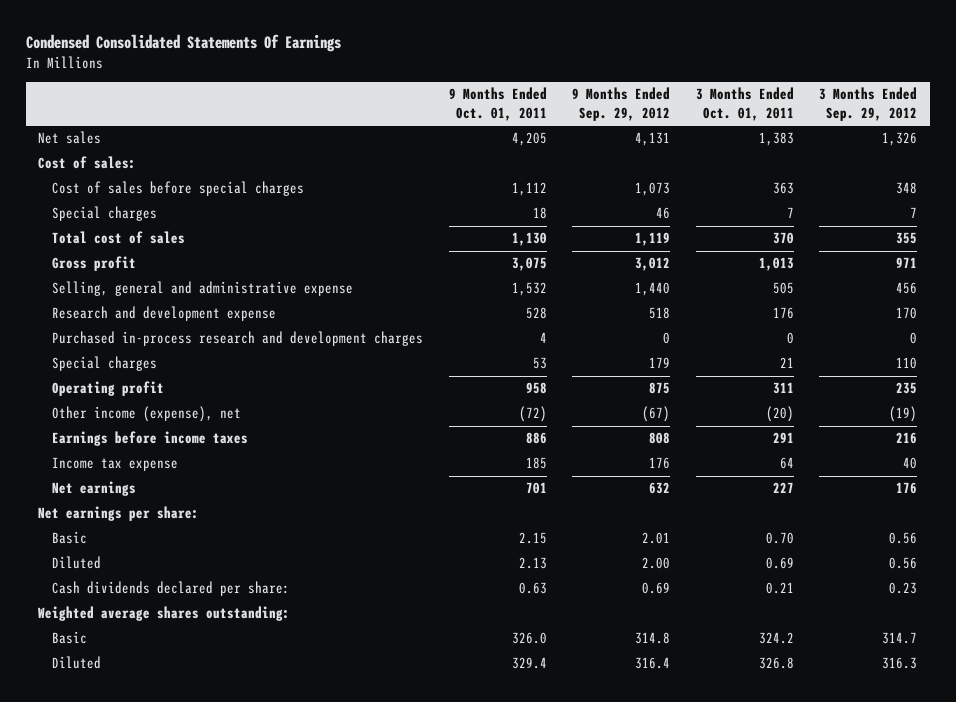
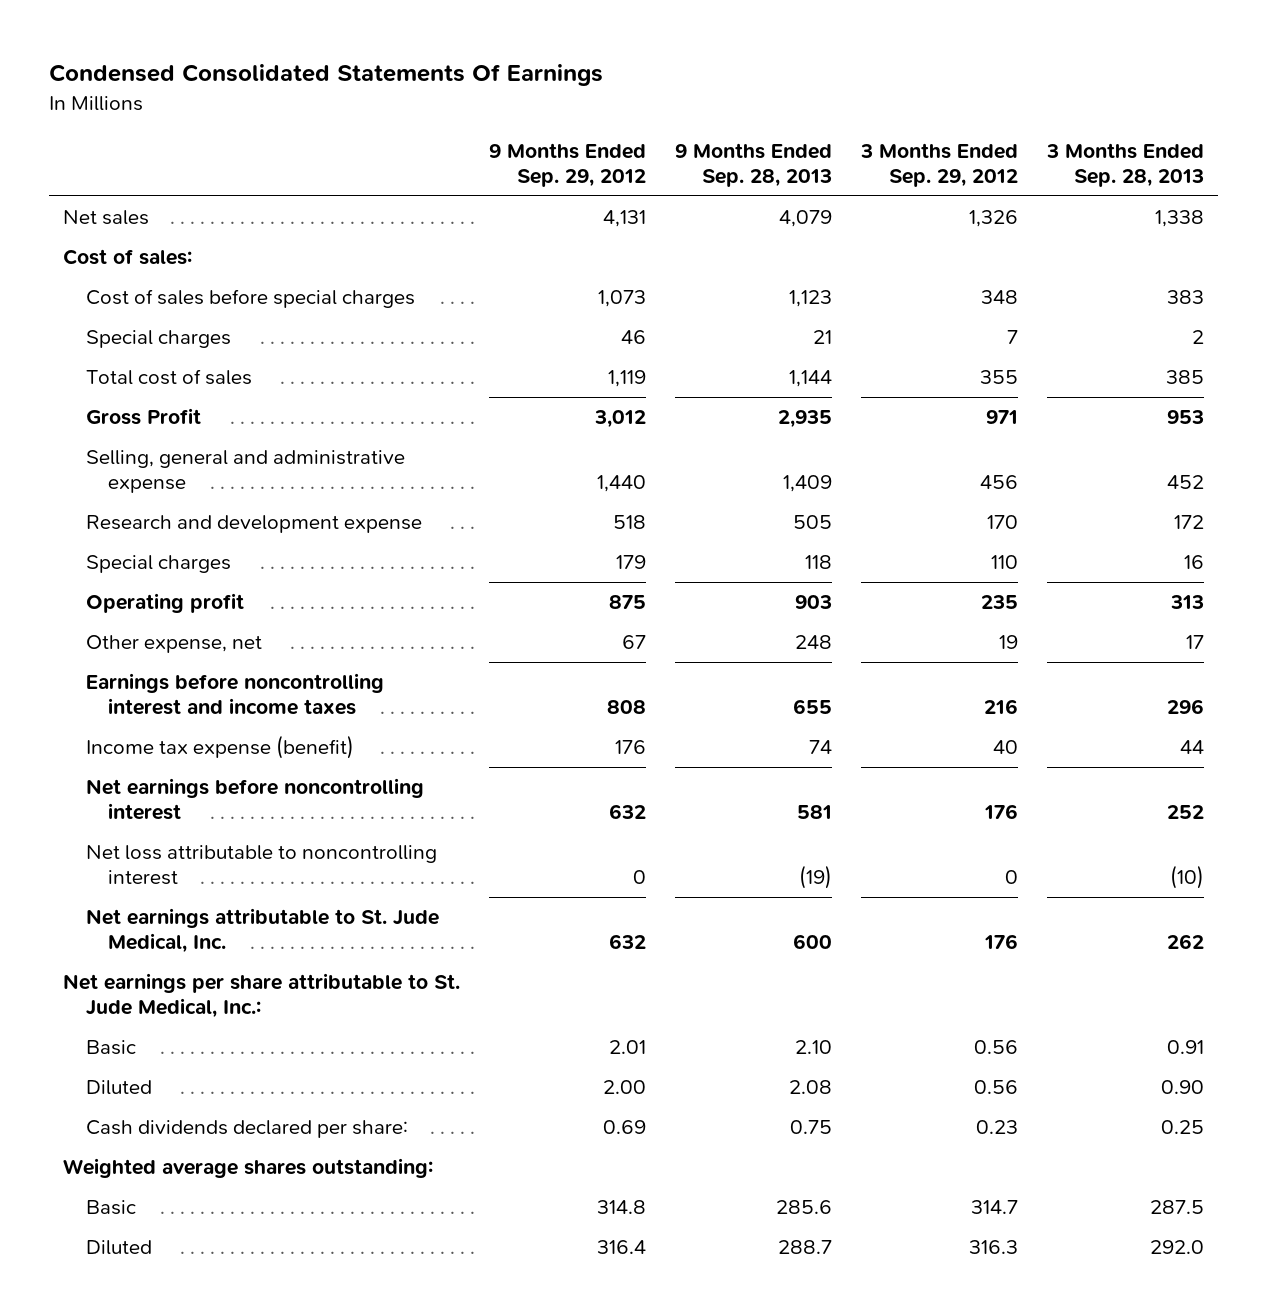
[448,87,547,121] 9 Months Ended Oct. 01, 2011 -> none
[695,87,794,121] 3 Months Ended Oct. 01, 2011 -> none
none -> [674,142,832,187] 9 Months Ended Sep. 28, 2013
none -> [1045,142,1204,187] 3 Months Ended Sep. 28, 2013
[52,256,137,272] Gross profit -> [85,408,201,426] Gross Profit
[52,331,424,347] Purchased in-process research and development charges -> none
[52,406,242,423] Other income (expense), net -> [85,635,262,654] Other expense, net
[642,406,671,423] (67) -> [622,635,647,650] 67
[889,406,918,423] (19) -> [998,635,1018,650] 19
[52,431,249,447] Earnings before income taxes -> [85,673,384,716] Earnings before noncontrolling interest and income taxes
[52,457,179,472] Income tax expense -> [85,735,354,760] Income tax expense (benefit)
none -> [85,778,424,821] Net earnings before noncontrolling interest
none -> [85,845,437,886] Net loss attributable to noncontrolling interest
[52,481,137,497] Net earnings -> [85,908,439,954] Net earnings attributable to St. Jude Medical, Inc.
[38,506,200,522] Net earnings per share: -> [63,973,461,1019] Net earnings per share attributable to St. Jude Medical, Inc.:

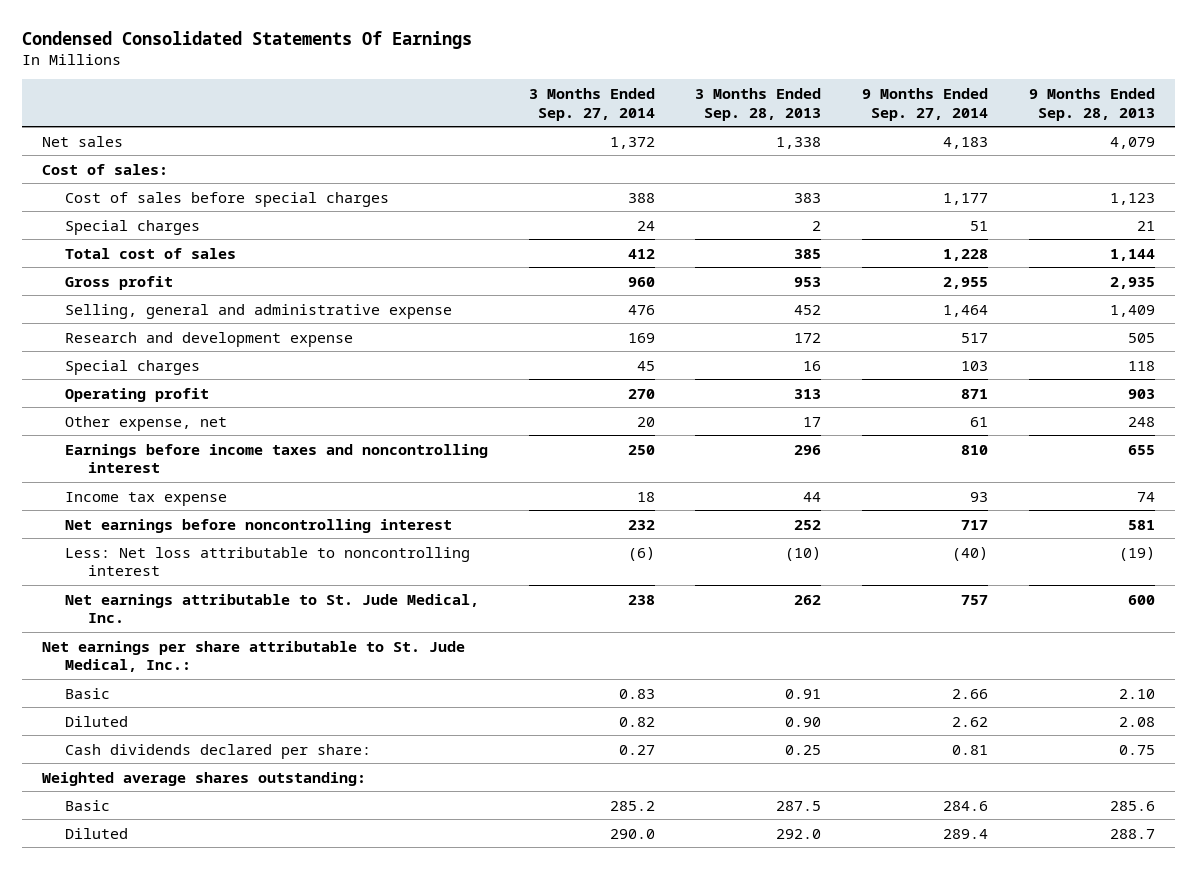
[489,142,647,187] 9 Months Ended Sep. 29, 2012 -> none
[859,142,1018,187] 3 Months Ended Sep. 29, 2012 -> none
none -> [528,87,655,121] 3 Months Ended Sep. 27, 2014
none -> [862,87,989,121] 9 Months Ended Sep. 27, 2014
[85,408,201,426] Gross Profit -> [64,275,173,290] Gross profit
[85,673,384,716] Earnings before noncontrolling interest and income taxes -> [64,443,488,474] Earnings before income taxes and noncontrolling interest
[85,735,354,760] Income tax expense (benefit) -> [64,491,227,506] Income tax expense
[85,845,437,886] Net loss attributable to noncontrolling interest -> [64,546,470,577] Less: Net loss attributable to noncontrolling interest

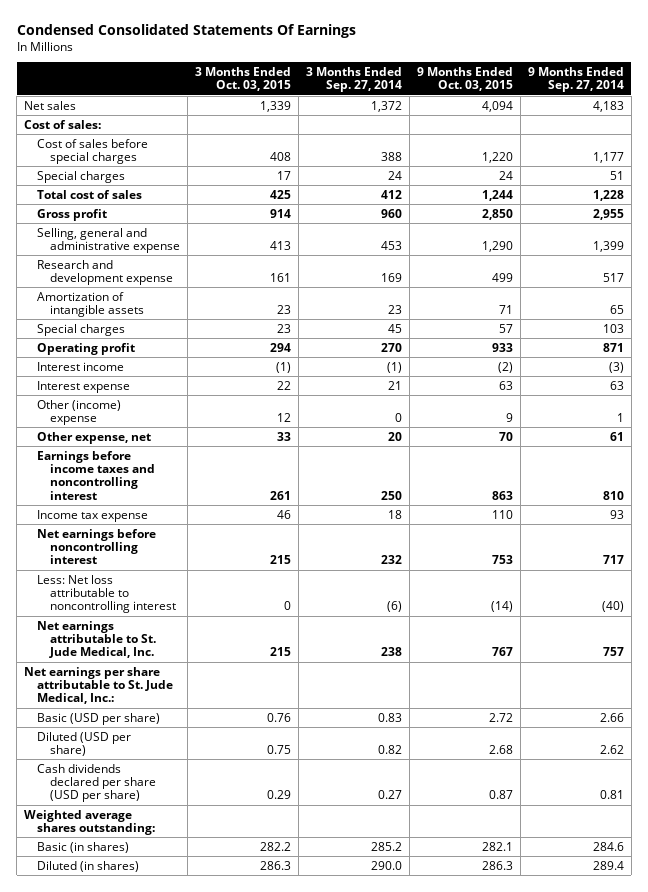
[695,87,822,121] 3 Months Ended Sep. 28, 2013 -> none
[1028,87,1155,121] 9 Months Ended Sep. 28, 2013 -> none
none -> [195,66,292,92] 3 Months Ended Oct. 03, 2015
none -> [416,66,513,92] 9 Months Ended Oct. 03, 2015
[627,304,655,315] 476 -> [381,241,403,251] 453
[943,304,989,317] 1,464 -> [592,241,624,253] 1,399
none -> [37,291,145,318] Amortization of intangible assets
none -> [37,361,125,371] Interest income
none -> [37,380,131,393] Interest expense
none -> [37,399,122,426] Other (income) expense
[64,687,110,699] Basic -> [37,712,161,725] Basic (USD per share)
[64,715,128,727] Diluted -> [37,731,132,757] Diluted (USD per share)
[64,743,371,759] Cash dividends declared per share: -> [37,763,157,803] Cash dividends declared per share (USD per share)
[64,799,110,811] Basic -> [37,841,130,853] Basic (in shares)
[64,827,128,839] Diluted -> [37,860,140,872] Diluted (in shares)

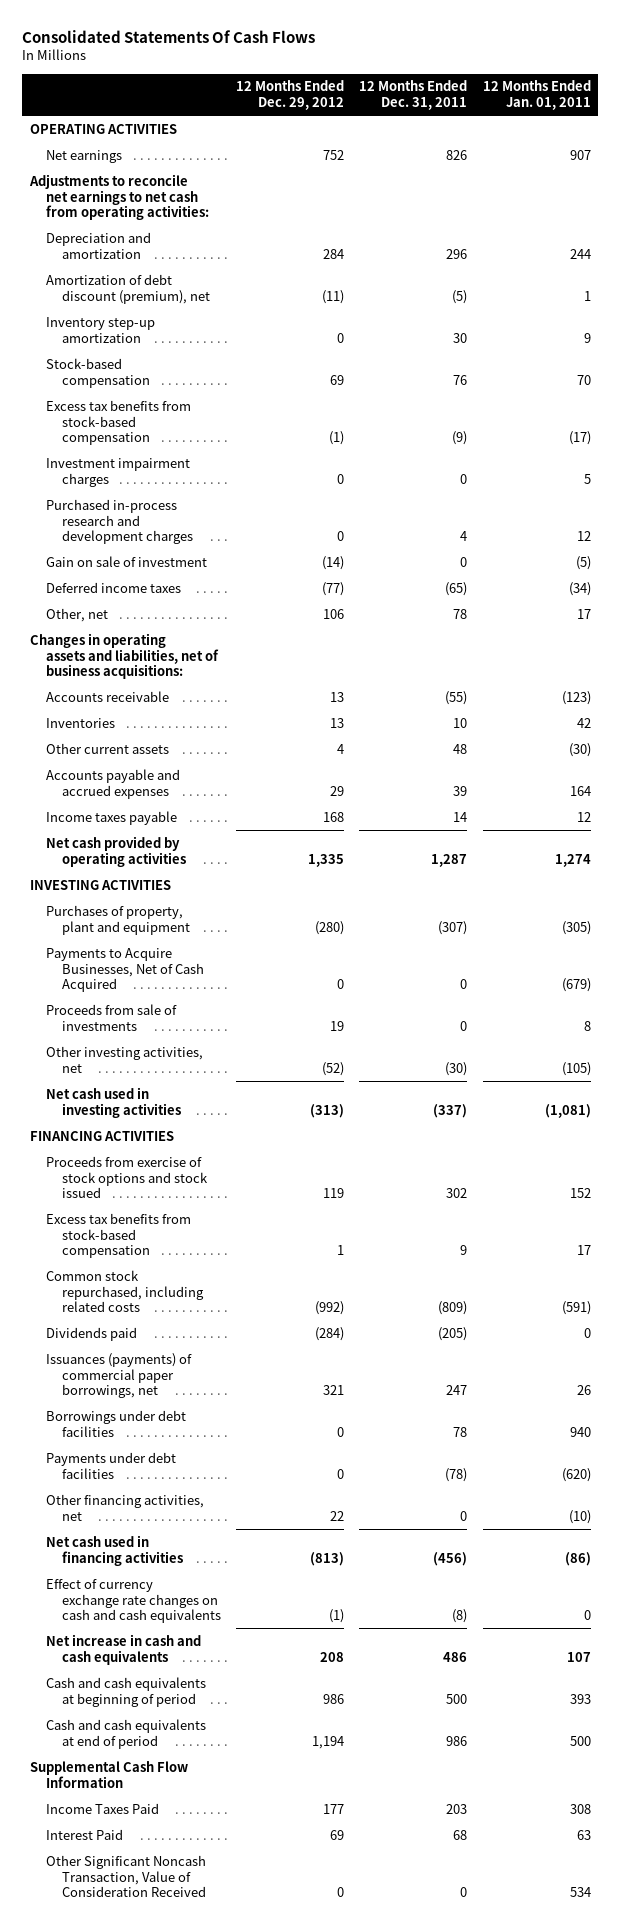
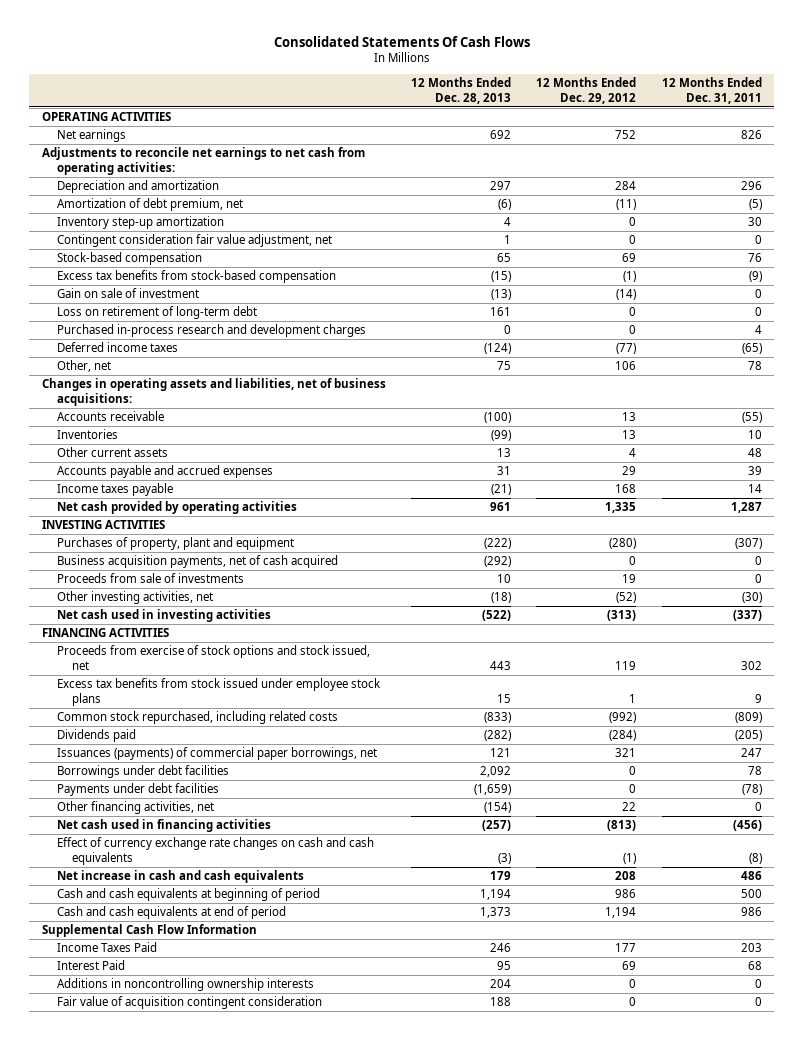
[482,80,591,111] 12 Months Ended Jan. 01, 2011 -> none
none -> [411,77,512,104] 12 Months Ended Dec. 28, 2013
[45,273,210,304] Amortization of debt discount (premium), net -> [56,198,243,212] Amortization of debt premium, net
none -> [56,234,332,248] Contingent consideration fair value adjustment, net
[45,457,190,487] Investment impairment charges -> none
none -> [56,306,257,320] Loss on retirement of long-term debt
[45,498,193,545] Purchased in-process research and development charges -> [56,324,366,338] Purchased in-process research and development charges
[45,947,204,993] Payments to Acquire Businesses, Net of Cash Acquired -> [56,555,338,569] Business acquisition payments, net of cash acquired
[45,1155,208,1199] Proceeds from exercise of stock options and stock issued -> [56,645,370,670] Proceeds from exercise of stock options and stock issued, net
[45,1212,191,1259] Excess tax benefits from stock-based compensation -> [56,678,381,706] Excess tax benefits from stock issued under employee stock plans
[45,1854,206,1898] Other Significant Noncash Transaction, Value of Consideration Received -> none
none -> [56,978,314,992] Additions in noncontrolling ownership interests
none -> [56,996,322,1010] Fair value of acquisition contingent consideration

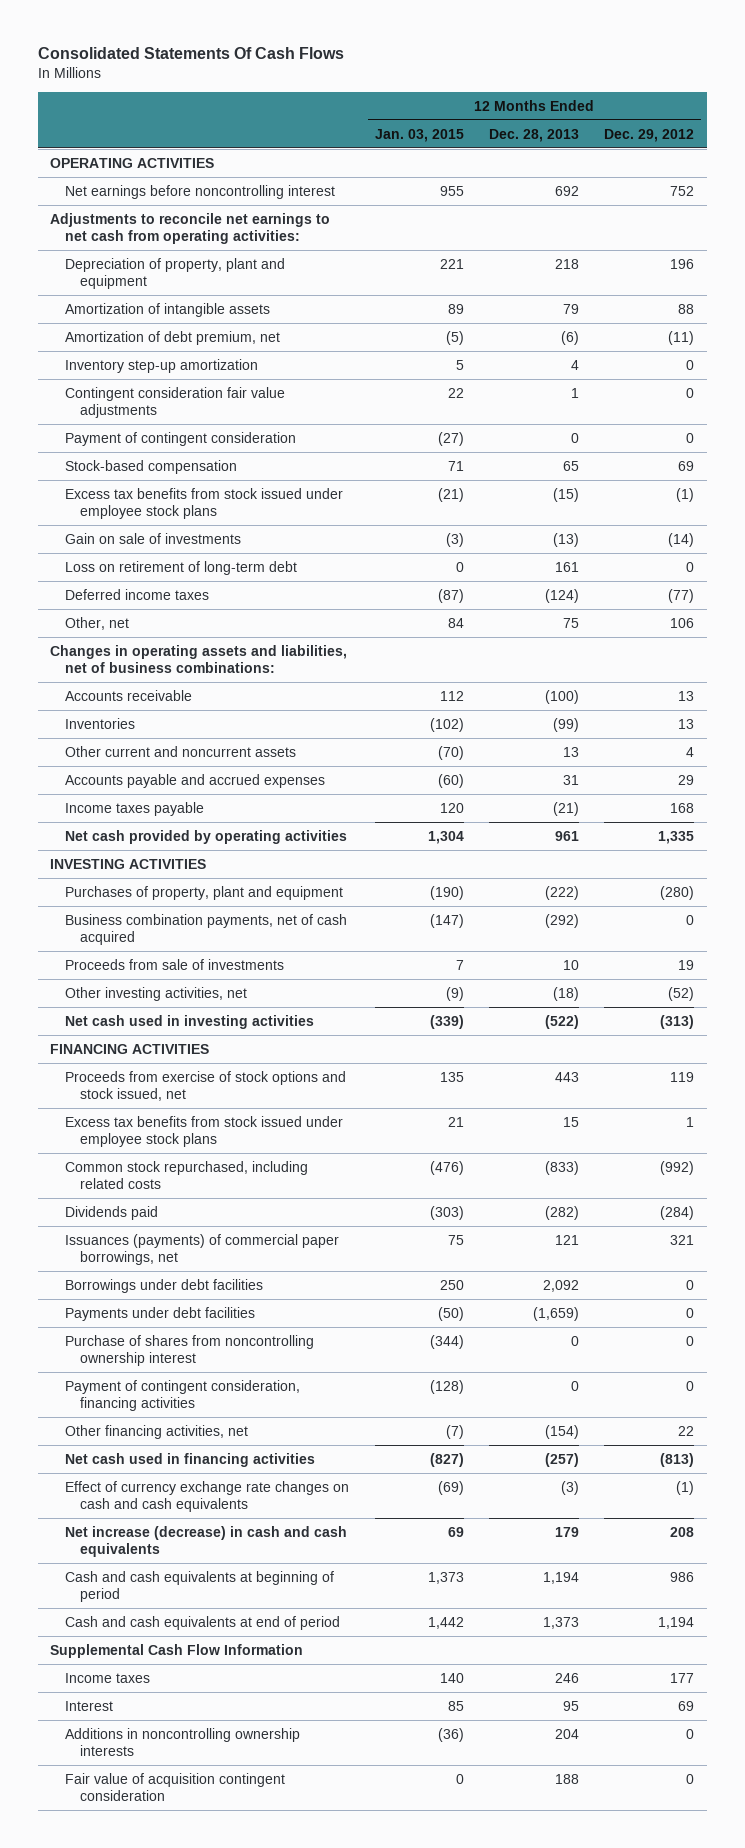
[661,77,762,104] 12 Months Ended Dec. 31, 2011 -> none
none -> [374,128,464,142] Jan. 03, 2015
[56,129,126,143] Net earnings -> [65,184,336,199] Net earnings before noncontrolling interest
[56,180,219,194] Depreciation and amortization -> none
none -> [65,257,286,289] Depreciation of property, plant and equipment
none -> [65,302,271,317] Amortization of intangible assets
[56,234,332,248] Contingent consideration fair value adjustment, net -> [65,386,286,418] Contingent consideration fair value adjustments
none -> [65,431,297,446] Payment of contingent consideration
[56,270,336,284] Excess tax benefits from stock-based compensation -> [65,487,344,519] Excess tax benefits from stock issued under employee stock plans
[56,288,199,299] Gain on sale of investment -> [65,532,242,544] Gain on sale of investments
[56,324,366,338] Purchased in-process research and development charges -> none
[41,378,386,406] Changes in operating assets and liabilities, net of business acquisitions: -> [50,644,348,673] Changes in operating assets and liabilities, net of business combinations:
[56,447,168,458] Other current assets -> [65,745,297,757] Other current and noncurrent assets
[56,555,338,569] Business acquisition payments, net of cash acquired -> [65,913,348,945] Business combination payments, net of cash acquired
none -> [65,1334,315,1366] Purchase of shares from noncontrolling ownership interest
none -> [65,1379,301,1411] Payment of contingent consideration, financing activities
[56,870,304,884] Net increase in cash and cash equivalents -> [65,1525,348,1557] Net increase (decrease) in cash and cash equivalents
[56,942,157,953] Income Taxes Paid -> [65,1672,151,1683] Income taxes
[56,960,125,971] Interest Paid -> [65,1700,114,1711] Interest

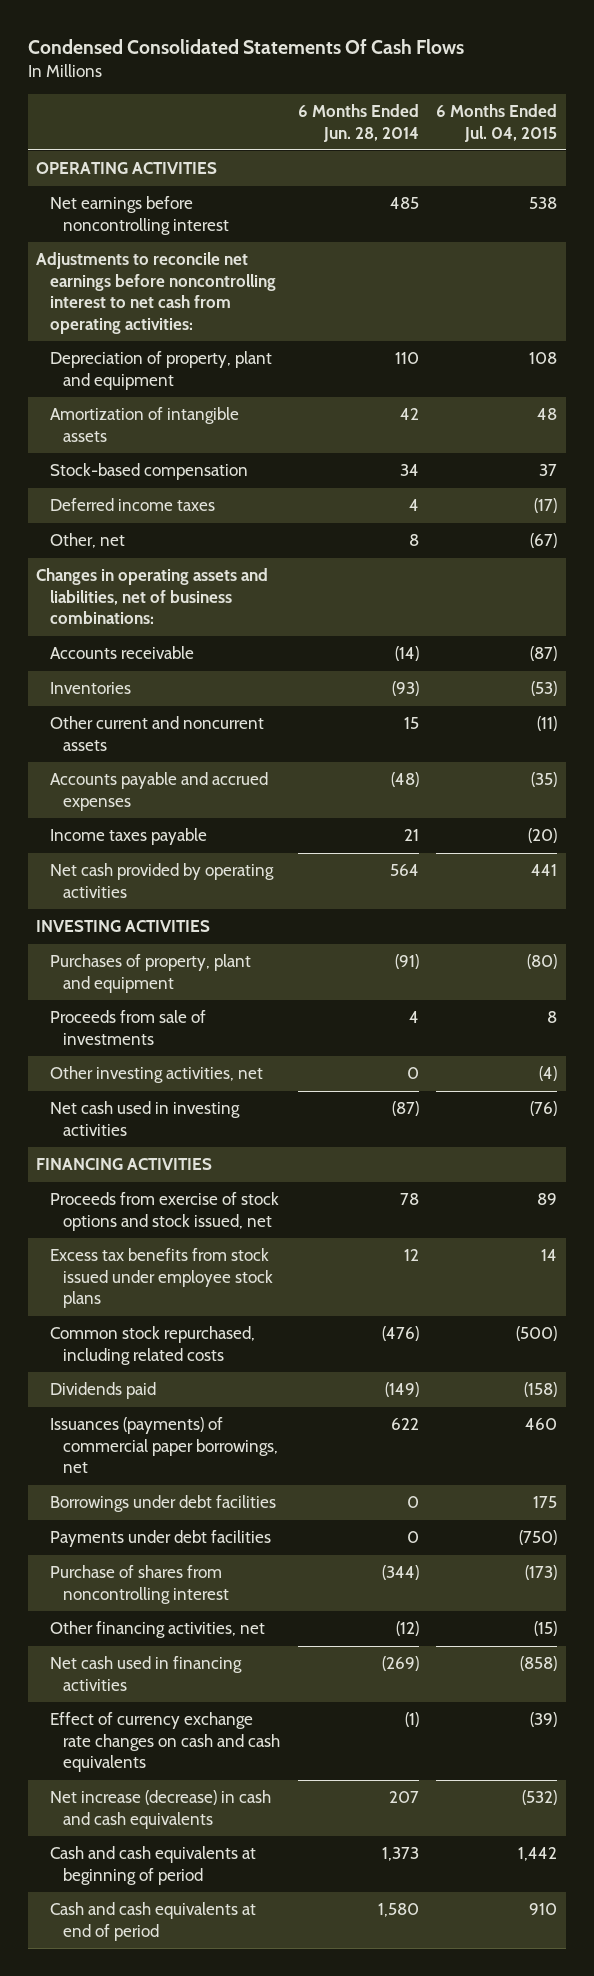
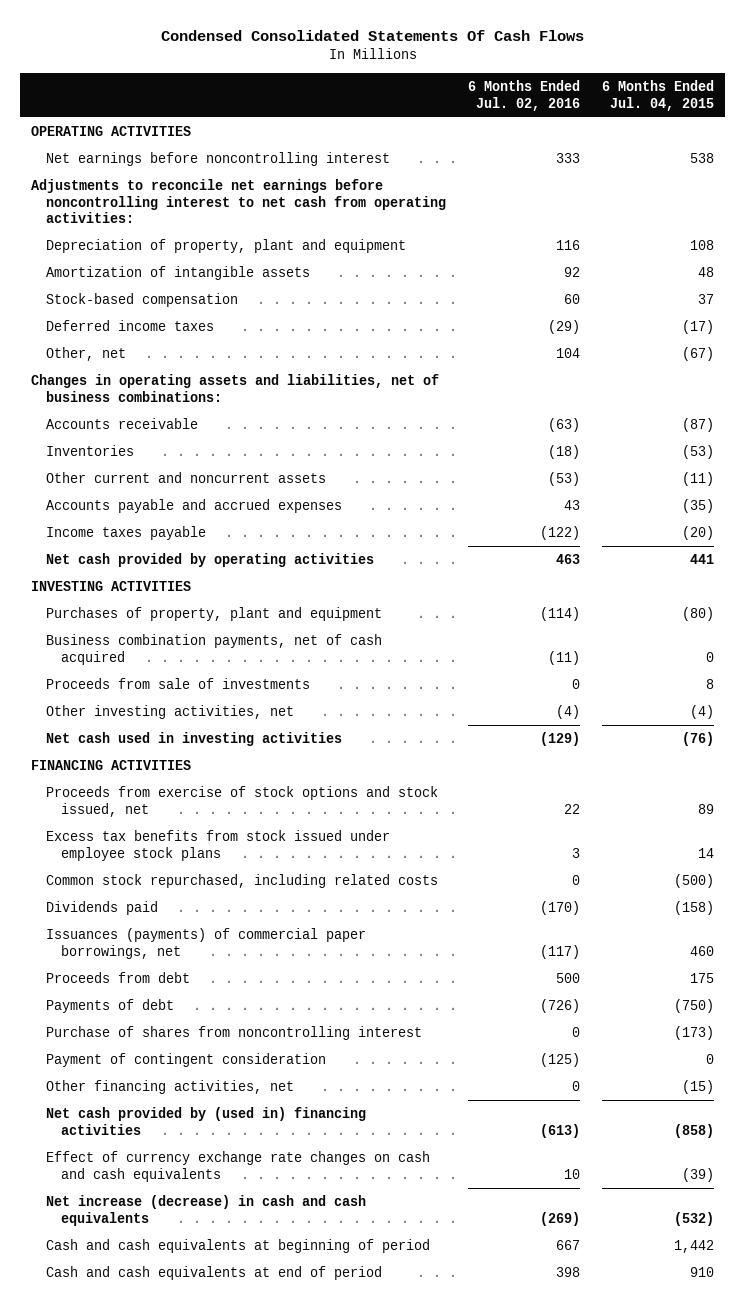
[297,104,419,142] 6 Months Ended Jun. 28, 2014 -> none
none -> [468,79,581,111] 6 Months Ended Jul. 02, 2016
none -> [46,633,383,665] Business combination payments, net of cash acquired
[49,1495,276,1513] Borrowings under debt facilities -> [46,971,191,983] Proceeds from debt
[49,1530,271,1548] Payments under debt facilities -> [46,998,175,1013] Payments of debt
none -> [46,1052,327,1067] Payment of contingent consideration
[49,1656,242,1691] Net cash used in financing activities -> [46,1106,367,1135] Net cash provided by (used in) financing activities

